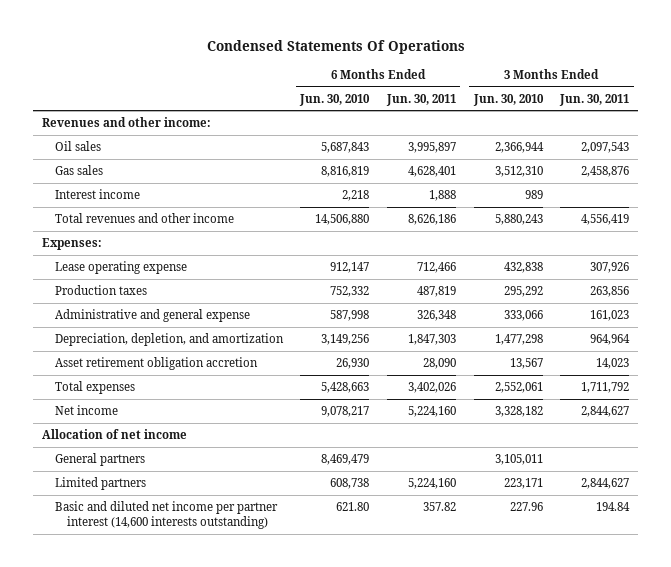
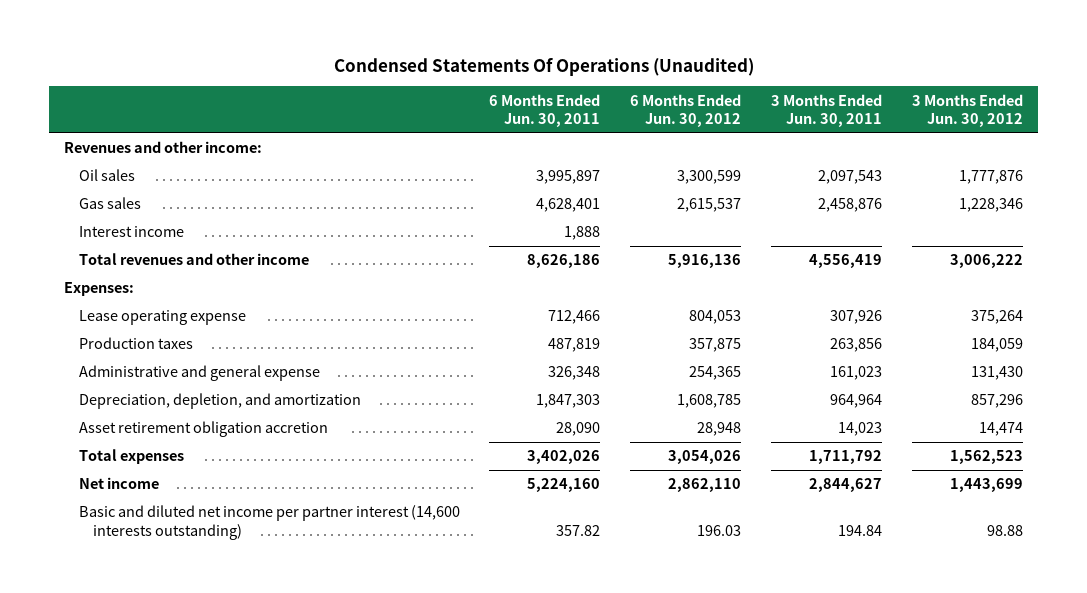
[206,40,465,55] Condensed Statements Of Operations -> [333,57,754,76] Condensed Statements Of Operations (Unaudited)
[299,93,371,106] Jun. 30, 2010 -> none
[472,93,544,106] Jun. 30, 2010 -> none
none -> [630,93,742,128] 6 Months Ended Jun. 30, 2012
none -> [911,93,1023,128] 3 Months Ended Jun. 30, 2012
[41,429,187,440] Allocation of net income -> none
[54,453,145,467] General partners -> none
[54,477,146,491] Limited partners -> none

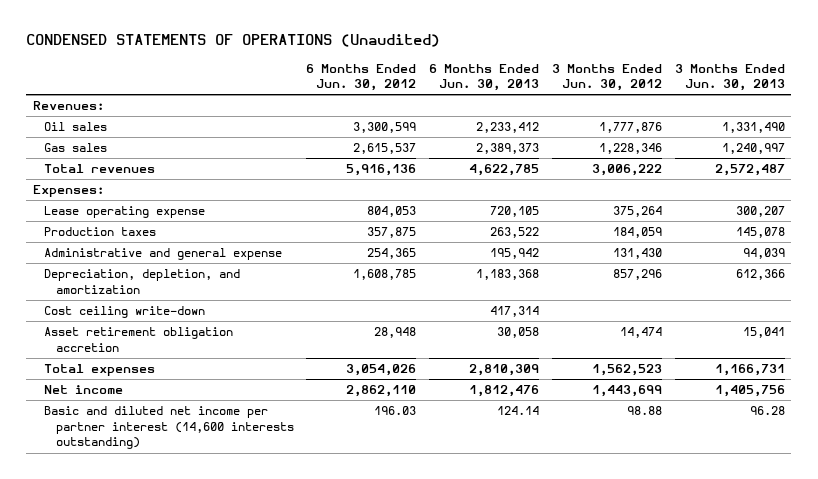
[333,57,754,76] Condensed Statements Of Operations (Unaudited) -> [26,34,441,48] CONDENSED STATEMENTS OF OPERATIONS (Unaudited)
[489,93,601,128] 6 Months Ended Jun. 30, 2011 -> none
[771,93,883,128] 3 Months Ended Jun. 30, 2011 -> none
none -> [429,63,540,92] 6 Months Ended Jun. 30, 2013
none -> [674,63,785,92] 3 Months Ended Jun. 30, 2013
[64,141,263,154] Revenues and other income: -> [32,101,104,111] Revenues:
[78,226,184,238] Interest income -> none
[78,253,309,266] Total revenues and other income -> [44,164,156,174] Total revenues
none -> [44,306,206,319] Cost ceiling write-down

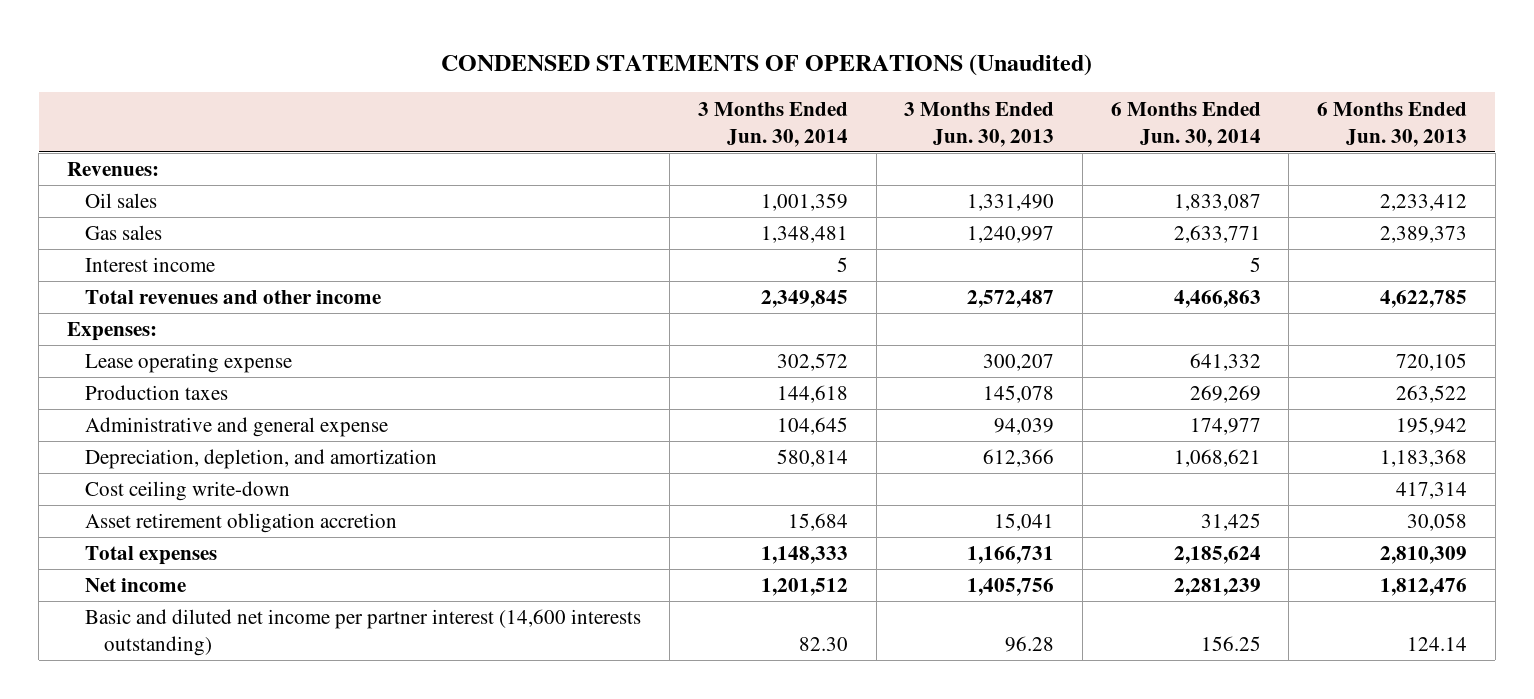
[306,63,417,92] 6 Months Ended Jun. 30, 2012 -> none
[552,63,663,92] 3 Months Ended Jun. 30, 2012 -> none
none -> [697,101,848,147] 3 Months Ended Jun. 30, 2014
none -> [1110,101,1261,147] 6 Months Ended Jun. 30, 2014
none -> [85,257,216,273] Interest income
[44,164,156,174] Total revenues -> [85,290,382,305] Total revenues and other income

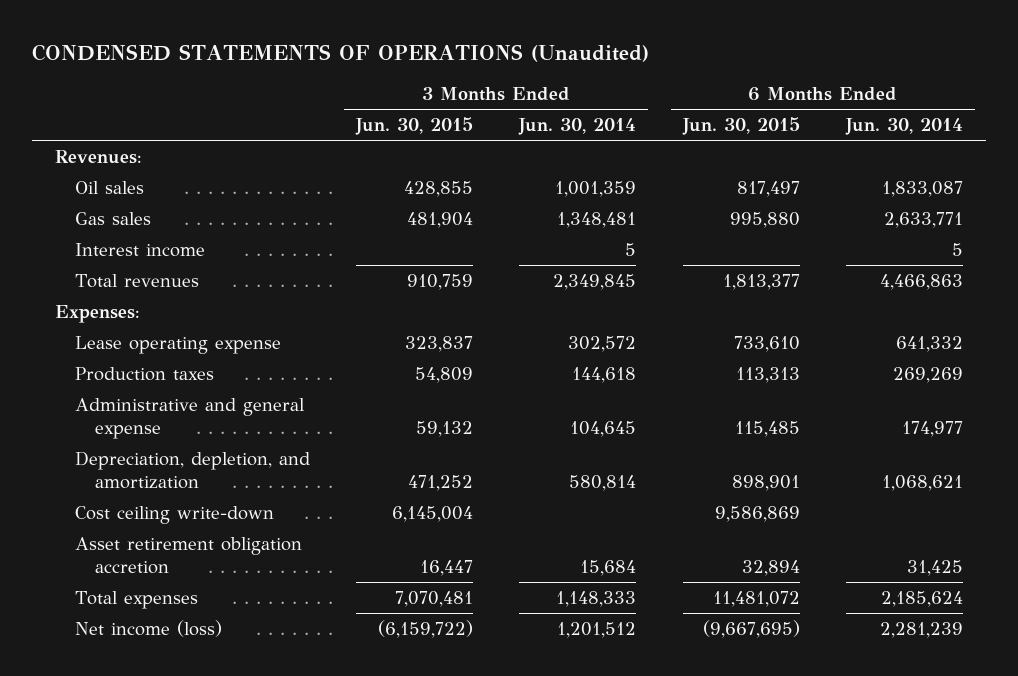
[904,101,1055,147] 3 Months Ended Jun. 30, 2013 -> none
[1316,101,1467,147] 6 Months Ended Jun. 30, 2013 -> none
none -> [354,117,473,136] Jun. 30, 2015
none -> [681,117,800,136] Jun. 30, 2015
[85,290,382,305] Total revenues and other income -> [74,273,199,288] Total revenues
[85,609,642,657] Basic and diluted net income per partner interest (14,600 interests outstanding) -> none
[85,578,187,593] Net income -> [74,619,222,637] Net income (loss)

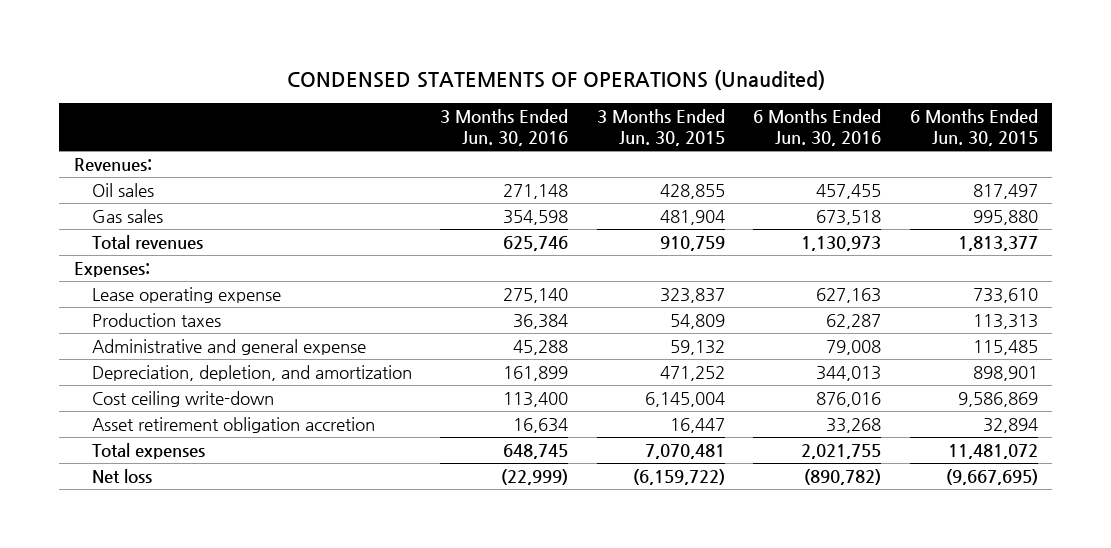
[518,118,637,136] Jun. 30, 2014 -> none
[844,118,963,136] Jun. 30, 2014 -> none
none -> [440,108,569,147] 3 Months Ended Jun. 30, 2016
none -> [753,108,882,147] 6 Months Ended Jun. 30, 2016
[74,242,205,257] Interest income -> none
[74,619,222,637] Net income (loss) -> [91,468,152,483] Net loss

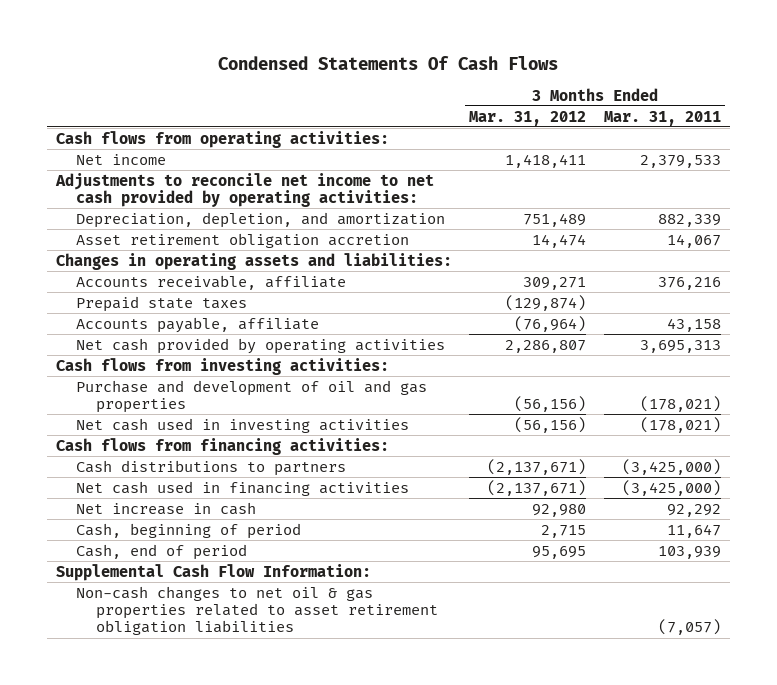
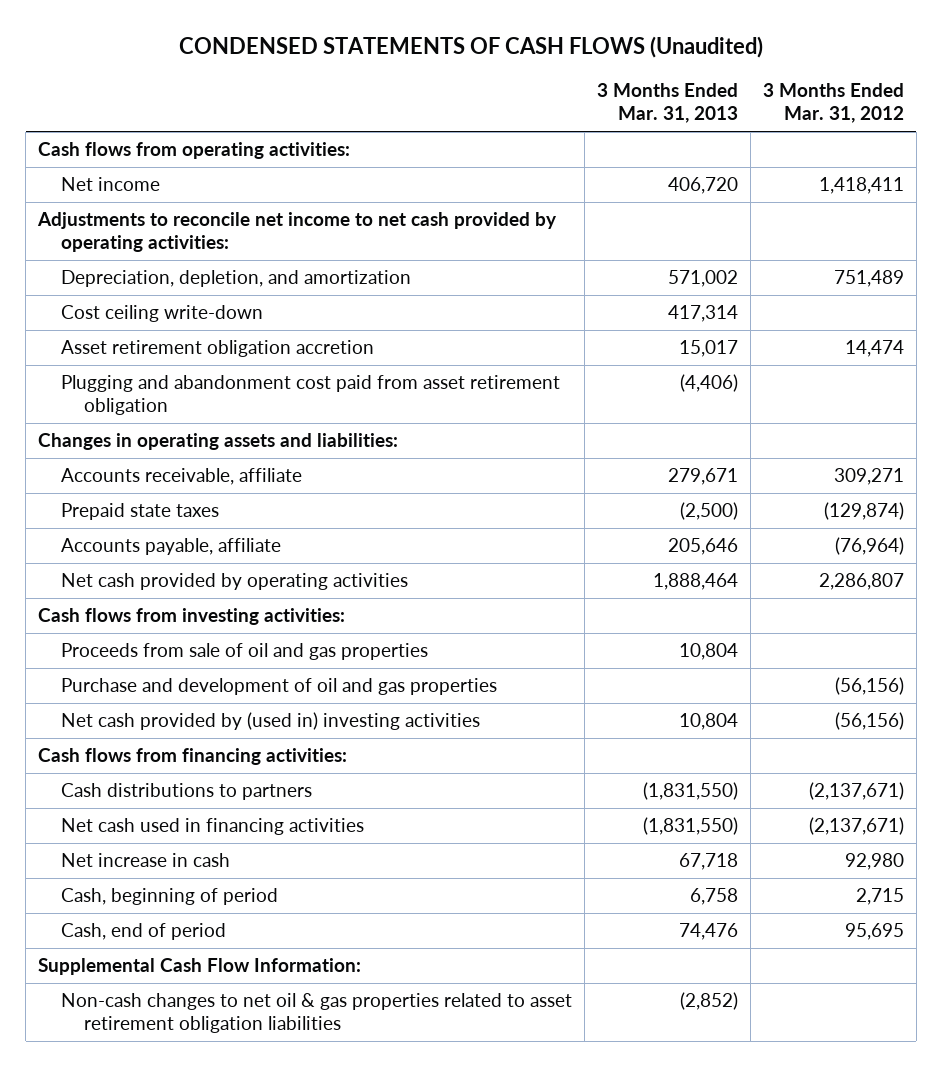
[218,56,559,71] Condensed Statements Of Cash Flows -> [178,36,763,59] CONDENSED STATEMENTS OF CASH FLOWS (Unaudited)
[603,110,721,126] Mar. 31, 2011 -> none
none -> [596,83,738,123] 3 Months Ended Mar. 31, 2013
none -> [61,305,264,323] Cost ceiling write-down
none -> [61,375,561,416] Plugging and abandonment cost paid from asset retirement obligation
none -> [61,643,429,661] Proceeds from sale of oil and gas properties
[76,417,410,433] Net cash used in investing activities -> [61,712,481,731] Net cash provided by (used in) investing activities

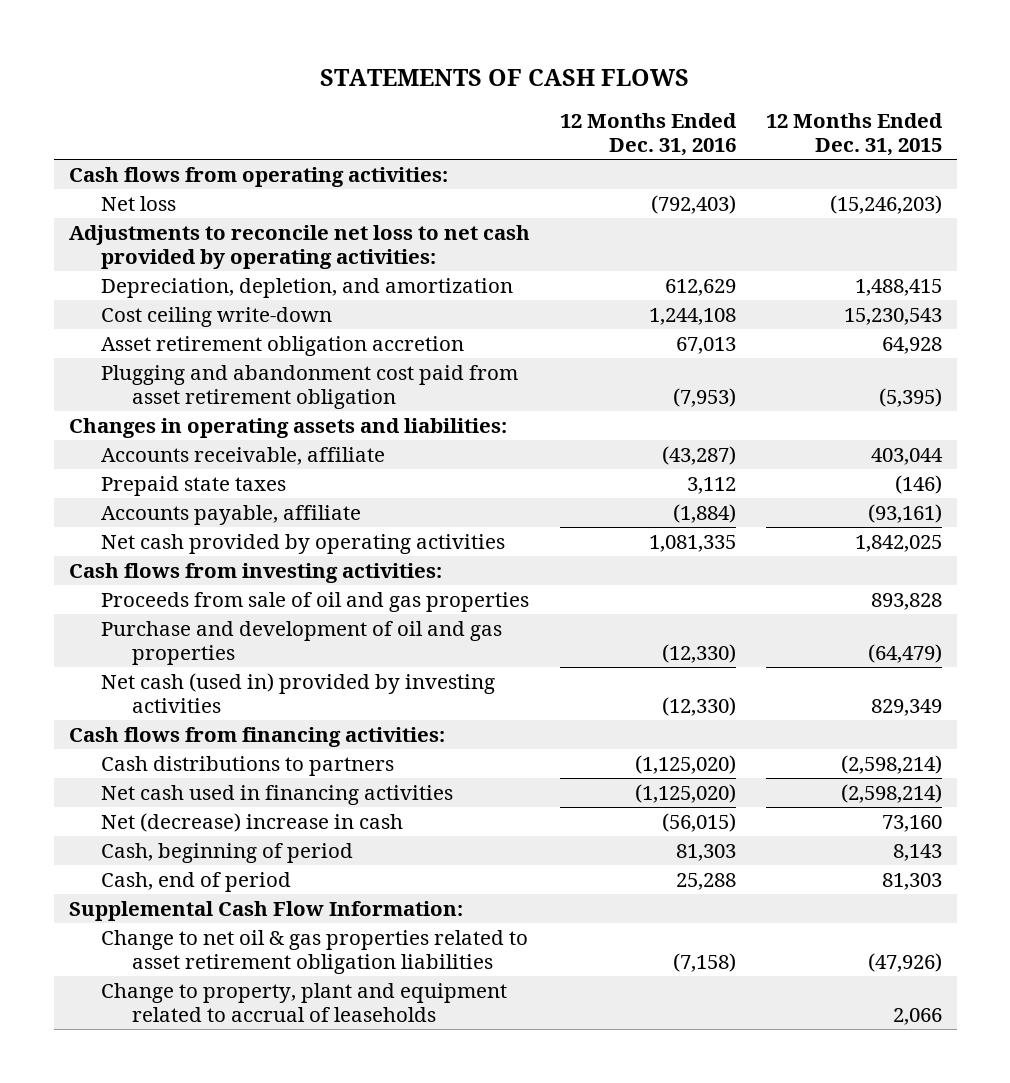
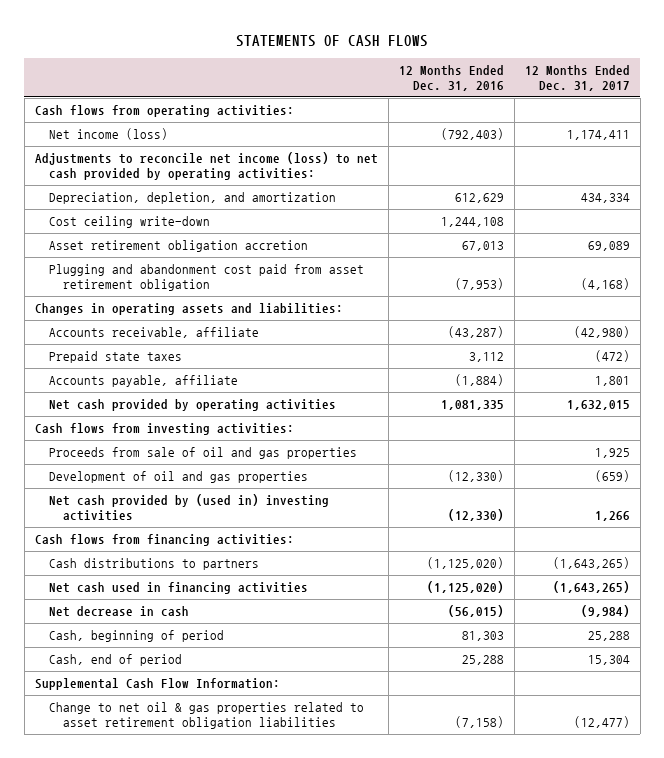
[765,113,943,156] 12 Months Ended Dec. 31, 2015 -> none
none -> [524,64,630,92] 12 Months Ended Dec. 31, 2017
[100,195,176,211] Net loss -> [48,127,168,140] Net income (loss)
[68,224,530,269] Adjustments to reconcile net loss to net cash provided by operating activities: -> [34,151,378,181] Adjustments to reconcile net income (loss) to net cash provided by operating activities:
[100,620,502,665] Purchase and development of oil and gas properties -> [48,470,308,483] Development of oil and gas properties
[100,672,495,713] Net cash (used in) provided by investing activities -> [48,493,329,522] Net cash provided by (used in) investing activities
[100,812,403,832] Net (decrease) increase in cash -> [48,605,189,617] Net decrease in cash
[100,982,507,1022] Change to property, plant and equipment related to accrual of leaseholds -> none

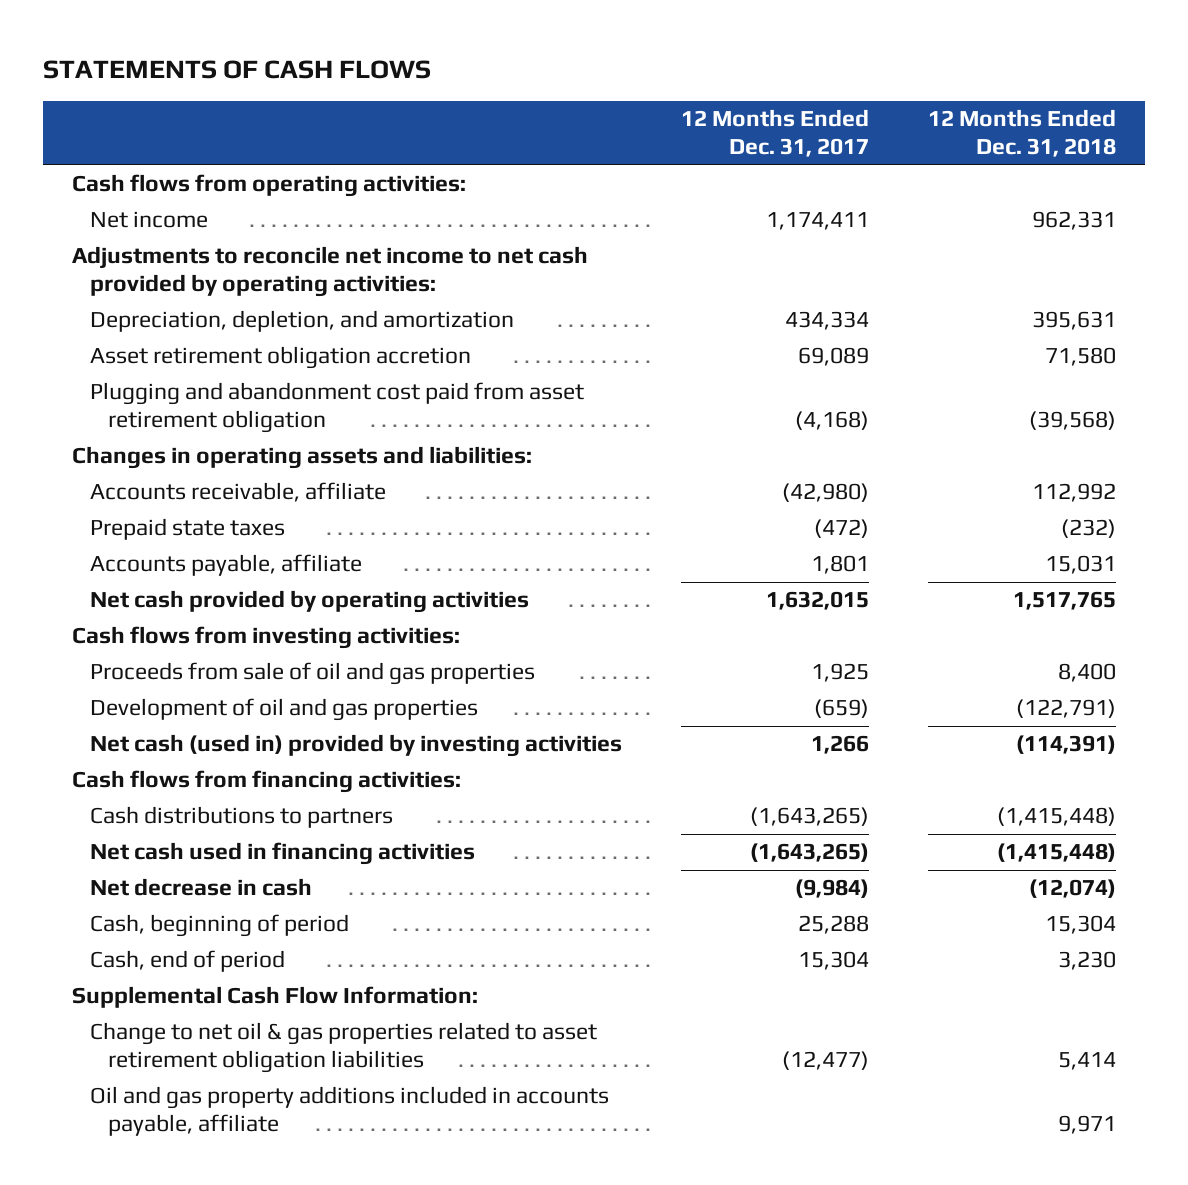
[398,64,504,92] 12 Months Ended Dec. 31, 2016 -> none
none -> [927,109,1116,158] 12 Months Ended Dec. 31, 2018
[48,127,168,140] Net income (loss) -> [89,211,208,229] Net income
[34,151,378,181] Adjustments to reconcile net income (loss) to net cash provided by operating activities: -> [72,246,589,298] Adjustments to reconcile net income to net cash provided by operating activities:
[48,215,210,228] Cost ceiling write-down -> none
[48,493,329,522] Net cash provided by (used in) investing activities -> [89,734,622,758] Net cash (used in) provided by investing activities
none -> [89,1086,609,1137] Oil and gas property additions included in accounts payable, affiliate

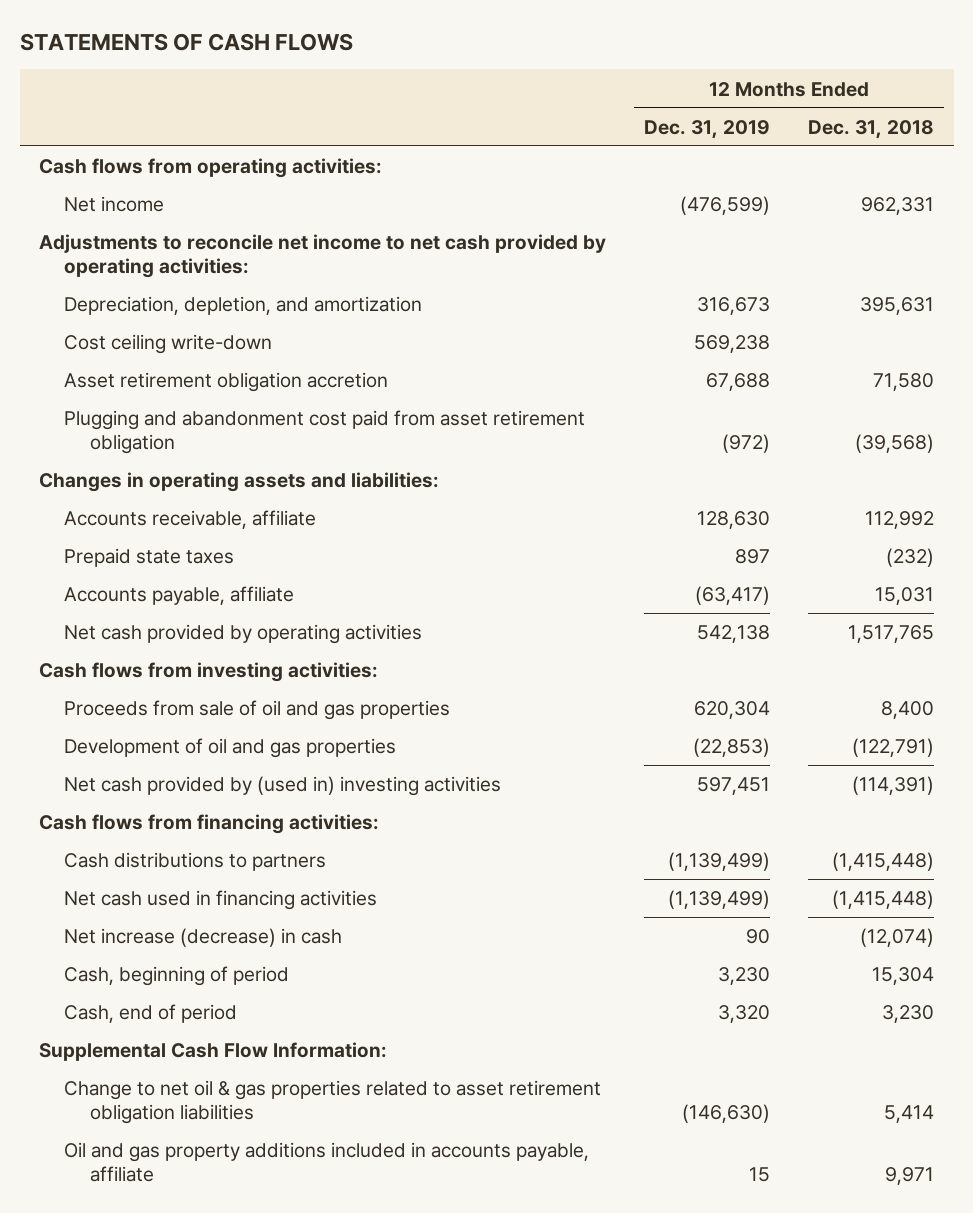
[680,109,869,158] 12 Months Ended Dec. 31, 2017 -> none
none -> [644,119,771,139] Dec. 31, 2019
none -> [64,334,273,355] Cost ceiling write-down
[89,734,622,758] Net cash (used in) provided by investing activities -> [64,776,502,797] Net cash provided by (used in) investing activities
[89,878,312,897] Net decrease in cash -> [64,928,343,948] Net increase (decrease) in cash

